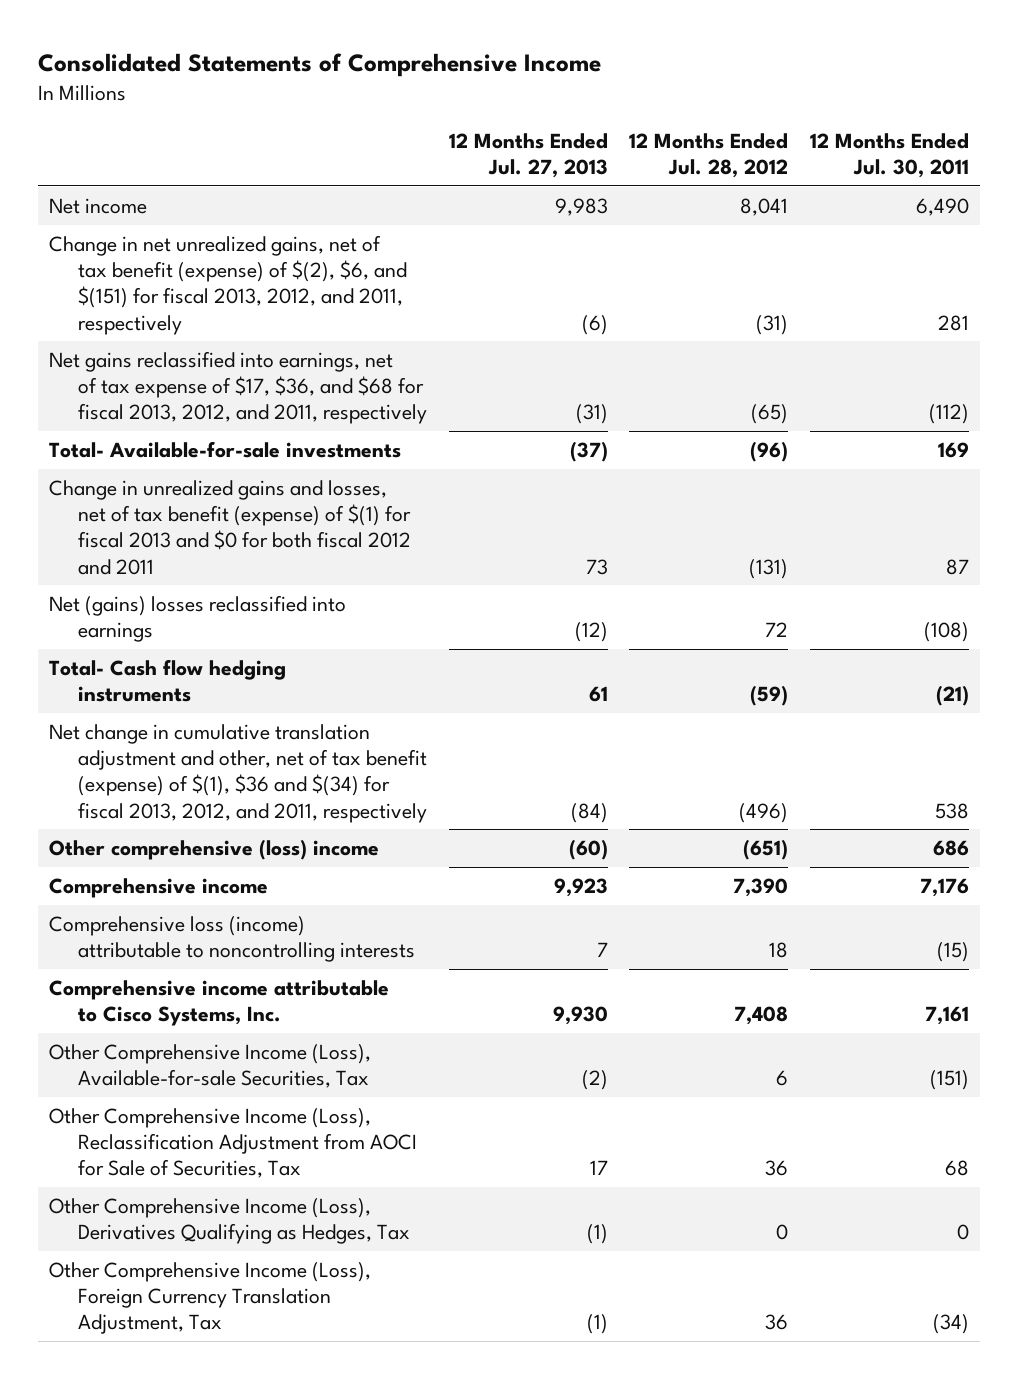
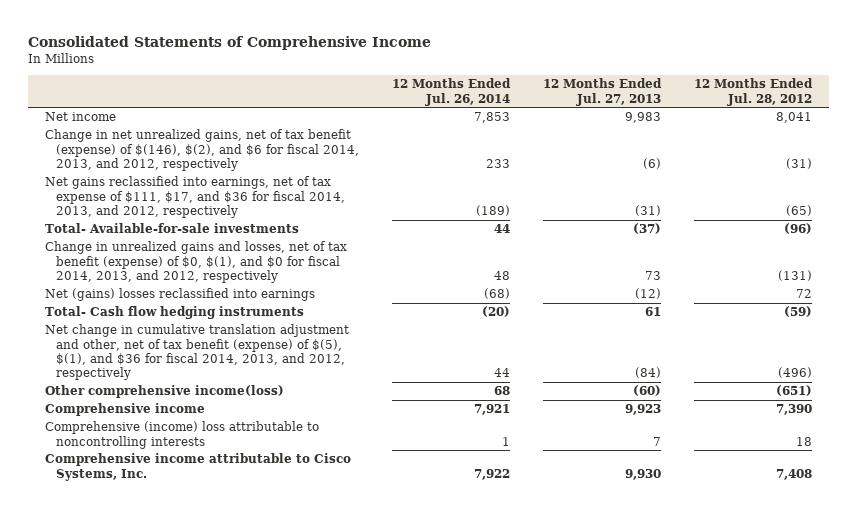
[810,133,970,179] 12 Months Ended Jul. 30, 2011 -> none
none -> [392,78,512,106] 12 Months Ended Jul. 26, 2014
[48,234,407,335] Change in net unrealized gains, net of tax benefit (expense) of $(2), $6, and $(151) for fiscal 2013, 2012, and 2011, respectively -> [45,129,359,171] Change in net unrealized gains, net of tax benefit (expense) of $(146), $(2), and $6 for fiscal 2014, 2013, and 2012, respectively
[48,350,427,425] Net gains reclassified into earnings, net of tax expense of $17, $36, and $68 for fiscal 2013, 2012, and 2011, respectively -> [45,176,345,218] Net gains reclassified into earnings, net of tax expense of $111, $17, and $36 for fiscal 2014, 2013, and 2012, respectively
[48,479,411,575] Change in unrealized gains and losses, net of tax benefit (expense) of $(1) for fiscal 2013 and $0 for both fiscal 2012 and 2011 -> [45,241,348,283] Change in unrealized gains and losses, net of tax benefit (expense) of $0, $(1), and $0 for fiscal 2014, 2013, and 2012, respectively
[48,723,427,823] Net change in cumulative translation adjustment and other, net of tax benefit (expense) of $(1), $36 and $(34) for fiscal 2013, 2012, and 2011, respectively -> [45,324,350,381] Net change in cumulative translation adjustment and other, net of tax benefit (expense) of $(5), $(1), and $36 for fiscal 2014, 2013, and 2012, respectively
[48,838,379,860] Other comprehensive (loss) income -> [45,385,285,399] Other comprehensive income(loss)
[48,915,415,963] Comprehensive loss (income) attributable to noncontrolling interests -> [45,421,320,449] Comprehensive (income) loss attributable to noncontrolling interests
[48,1043,371,1089] Other Comprehensive Income (Loss), Available-for-sale Securities, Tax -> none
[48,1107,417,1179] Other Comprehensive Income (Loss), Reclassification Adjustment from AOCI for Sale of Securities, Tax -> none
[48,1197,410,1245] Other Comprehensive Income (Loss), Derivatives Qualifying as Hedges, Tax -> none
[48,1261,371,1335] Other Comprehensive Income (Loss), Foreign Currency Translation Adjustment, Tax -> none

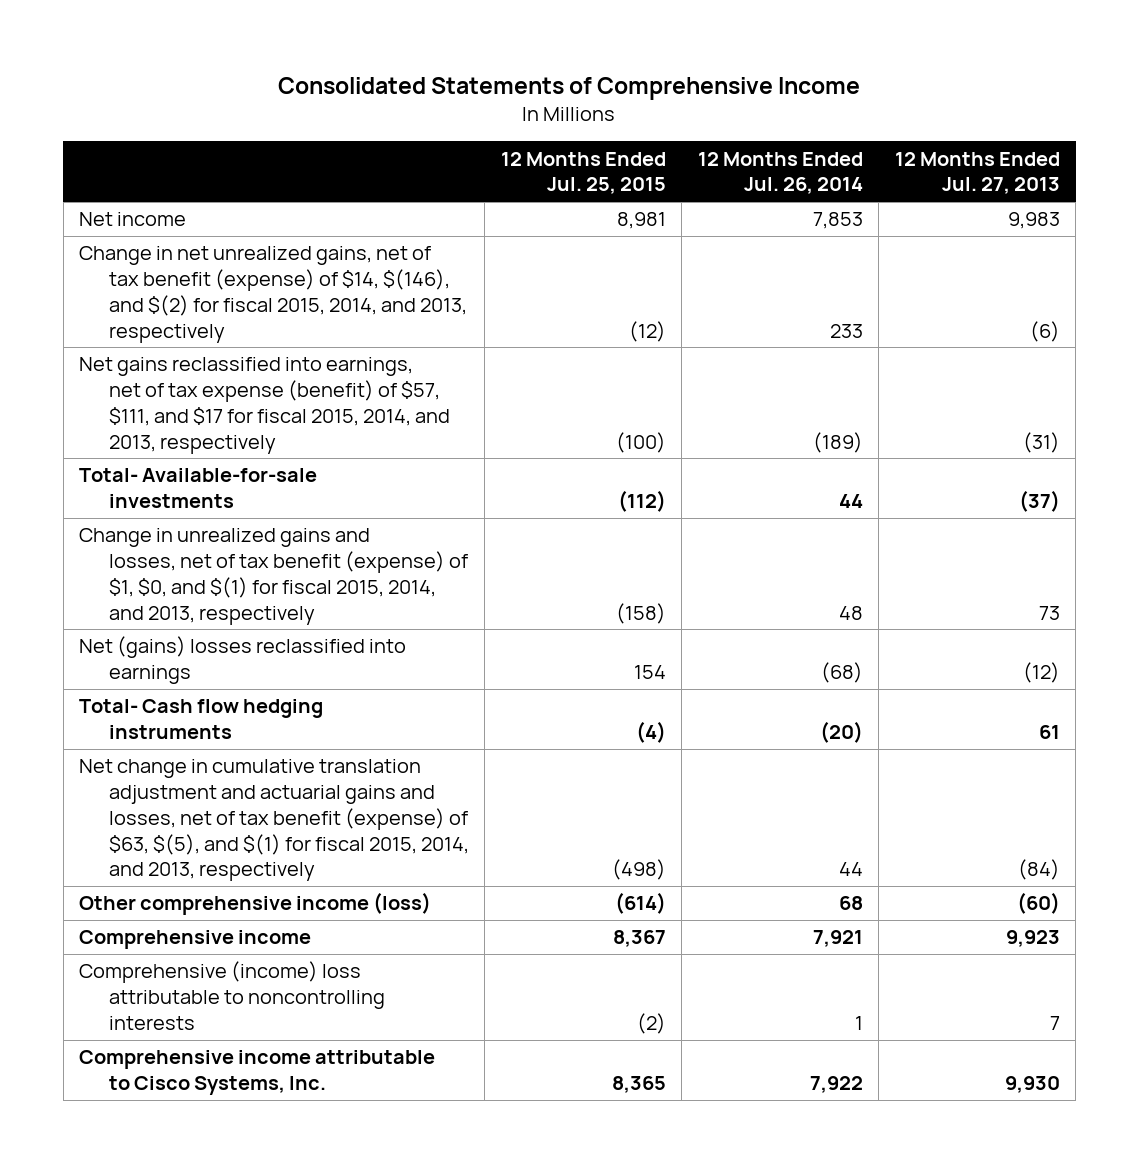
[694,78,814,106] 12 Months Ended Jul. 28, 2012 -> none
none -> [500,151,666,195] 12 Months Ended Jul. 25, 2015
[45,129,359,171] Change in net unrealized gains, net of tax benefit (expense) of $(146), $(2), and $6 for fiscal 2014, 2013, and 2012, respectively -> [78,246,467,343] Change in net unrealized gains, net of tax benefit (expense) of $14, $(146), and $(2) for fiscal 2015, 2014, and 2013, respectively
[45,176,345,218] Net gains reclassified into earnings, net of tax expense of $111, $17, and $36 for fiscal 2014, 2013, and 2012, respectively -> [78,357,450,454] Net gains reclassified into earnings, net of tax expense (benefit) of $57, $111, and $17 for fiscal 2015, 2014, and 2013, respectively
[45,241,348,283] Change in unrealized gains and losses, net of tax benefit (expense) of $0, $(1), and $0 for fiscal 2014, 2013, and 2012, respectively -> [78,528,468,625] Change in unrealized gains and losses, net of tax benefit (expense) of $1, $0, and $(1) for fiscal 2015, 2014, and 2013, respectively
[45,324,350,381] Net change in cumulative translation adjustment and other, net of tax benefit (expense) of $(5), $(1), and $36 for fiscal 2014, 2013, and 2012, respectively -> [78,759,469,882] Net change in cumulative translation adjustment and actuarial gains and losses, net of tax benefit (expense) of $63, $(5), and $(1) for fiscal 2015, 2014, and 2013, respectively
[45,385,285,399] Other comprehensive income(loss) -> [78,892,431,916] Other comprehensive income (loss)

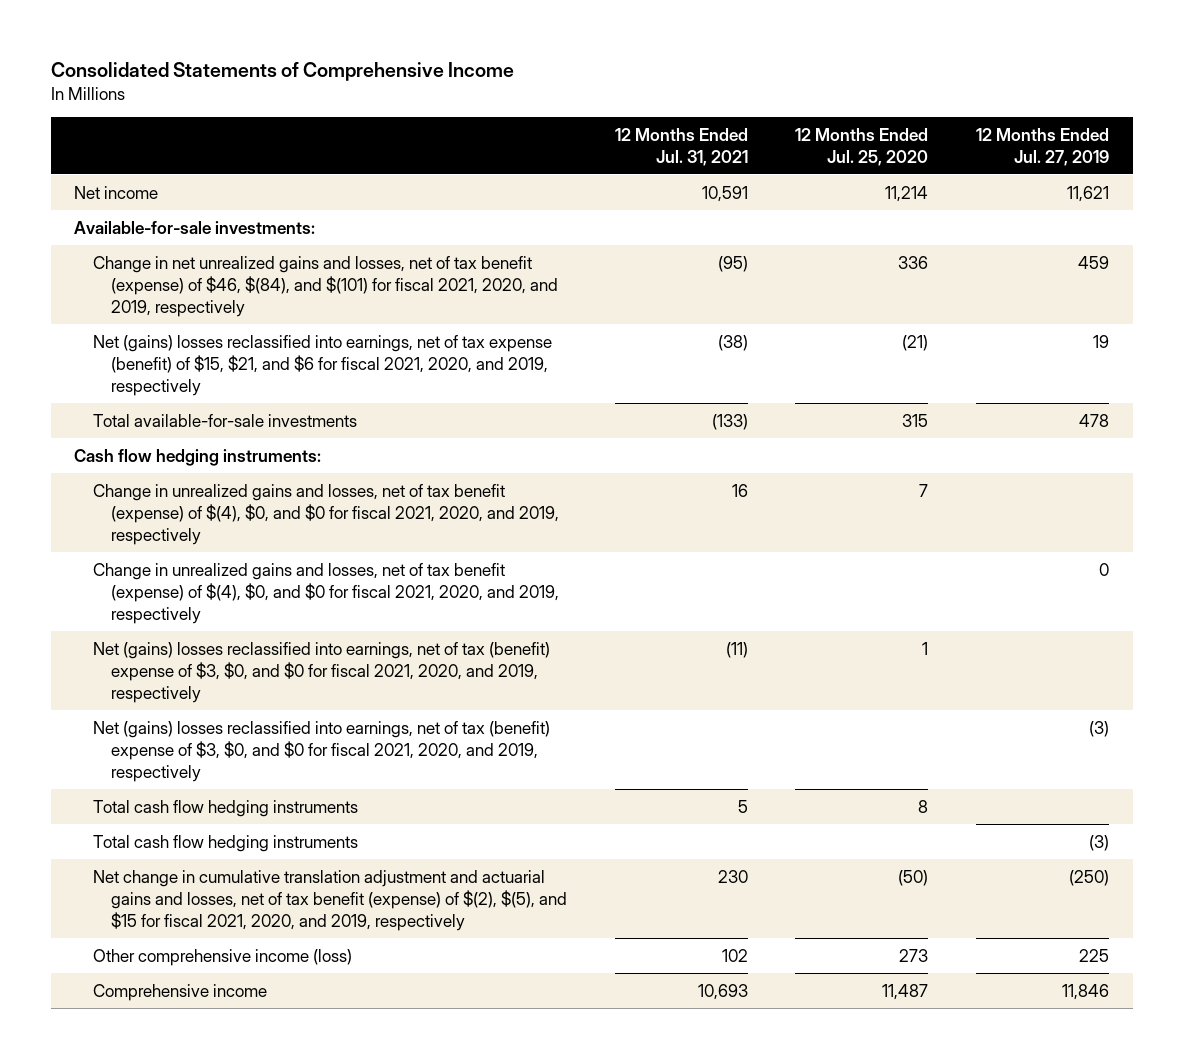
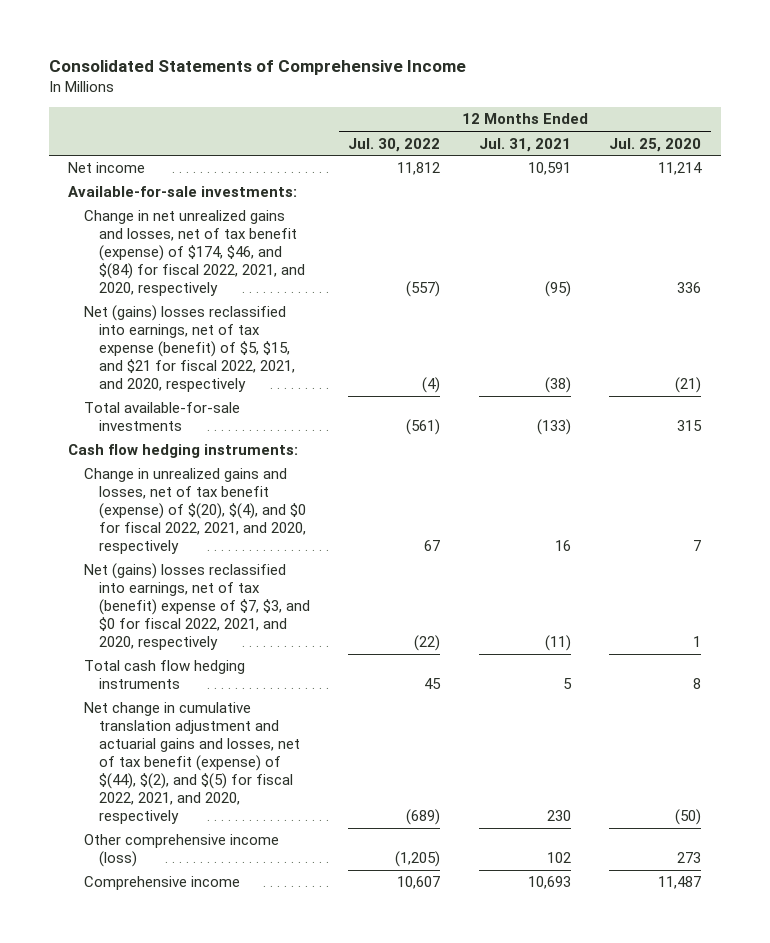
[975,127,1109,166] 12 Months Ended Jul. 27, 2019 -> none
none -> [348,137,441,152] Jul. 30, 2022
[92,255,559,317] Change in net unrealized gains and losses, net of tax benefit (expense) of $46, $(84), and $(101) for fiscal 2021, 2020, and 2019, respectively -> [83,210,305,296] Change in net unrealized gains and losses, net of tax benefit (expense) of $174, $46, and $(84) for fiscal 2022, 2021, and 2020, respectively
[92,334,552,396] Net (gains) losses reclassified into earnings, net of tax expense (benefit) of $15, $21, and $6 for fiscal 2021, 2020, and 2019, respectively -> [83,305,295,392] Net (gains) losses reclassified into earnings, net of tax expense (benefit) of $5, $15, and $21 for fiscal 2022, 2021, and 2020, respectively
[92,562,560,624] Change in unrealized gains and losses, net of tax benefit (expense) of $(4), $0, and $0 for fiscal 2021, 2020, and 2019, respectively -> none
[92,720,550,782] Net (gains) losses reclassified into earnings, net of tax (benefit) expense of $3, $0, and $0 for fiscal 2021, 2020, and 2019, respectively -> none
[92,483,560,545] Change in unrealized gains and losses, net of tax benefit (expense) of $(4), $0, and $0 for fiscal 2021, 2020, and 2019, respectively -> [83,468,306,554] Change in unrealized gains and losses, net of tax benefit (expense) of $(20), $(4), and $0 for fiscal 2022, 2021, and 2020, respectively
[92,641,550,703] Net (gains) losses reclassified into earnings, net of tax (benefit) expense of $3, $0, and $0 for fiscal 2021, 2020, and 2019, respectively -> [83,563,310,650] Net (gains) losses reclassified into earnings, net of tax (benefit) expense of $7, $3, and $0 for fiscal 2022, 2021, and 2020, respectively
[92,834,358,852] Total cash flow hedging instruments -> none
[92,869,568,931] Net change in cumulative translation adjustment and actuarial gains and losses, net of tax benefit (expense) of $(2), $(5), and $15 for fiscal 2021, 2020, and 2019, respectively -> [83,702,300,824] Net change in cumulative translation adjustment and actuarial gains and losses, net of tax benefit (expense) of $(44), $(2), and $(5) for fiscal 2022, 2021, and 2020, respectively

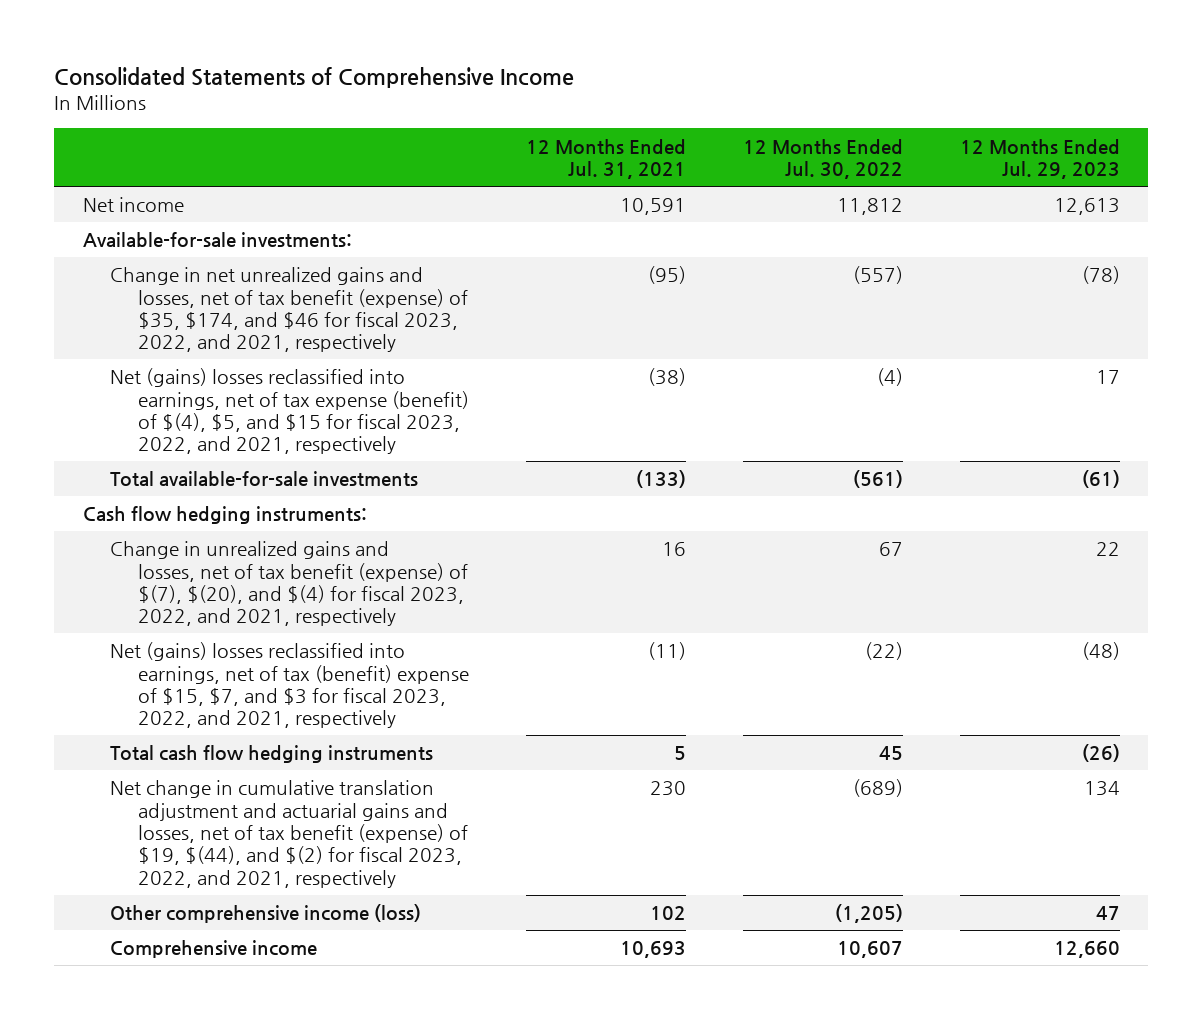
[609,137,702,152] Jul. 25, 2020 -> none
none -> [959,138,1120,180] 12 Months Ended Jul. 29, 2023
[83,210,305,296] Change in net unrealized gains and losses, net of tax benefit (expense) of $174, $46, and $(84) for fiscal 2022, 2021, and 2020, respectively -> [110,267,469,353] Change in net unrealized gains and losses, net of tax benefit (expense) of $35, $174, and $46 for fiscal 2023, 2022, and 2021, respectively
[83,305,295,392] Net (gains) losses reclassified into earnings, net of tax expense (benefit) of $5, $15, and $21 for fiscal 2022, 2021, and 2020, respectively -> [110,368,470,455] Net (gains) losses reclassified into earnings, net of tax expense (benefit) of $(4), $5, and $15 for fiscal 2023, 2022, and 2021, respectively
[83,468,306,554] Change in unrealized gains and losses, net of tax benefit (expense) of $(20), $(4), and $0 for fiscal 2022, 2021, and 2020, respectively -> [110,541,469,627] Change in unrealized gains and losses, net of tax benefit (expense) of $(7), $(20), and $(4) for fiscal 2023, 2022, and 2021, respectively
[83,563,310,650] Net (gains) losses reclassified into earnings, net of tax (benefit) expense of $7, $3, and $0 for fiscal 2022, 2021, and 2020, respectively -> [110,642,470,729] Net (gains) losses reclassified into earnings, net of tax (benefit) expense of $15, $7, and $3 for fiscal 2023, 2022, and 2021, respectively
[83,702,300,824] Net change in cumulative translation adjustment and actuarial gains and losses, net of tax benefit (expense) of $(44), $(2), and $(5) for fiscal 2022, 2021, and 2020, respectively -> [110,780,469,888] Net change in cumulative translation adjustment and actuarial gains and losses, net of tax benefit (expense) of $19, $(44), and $(2) for fiscal 2023, 2022, and 2021, respectively

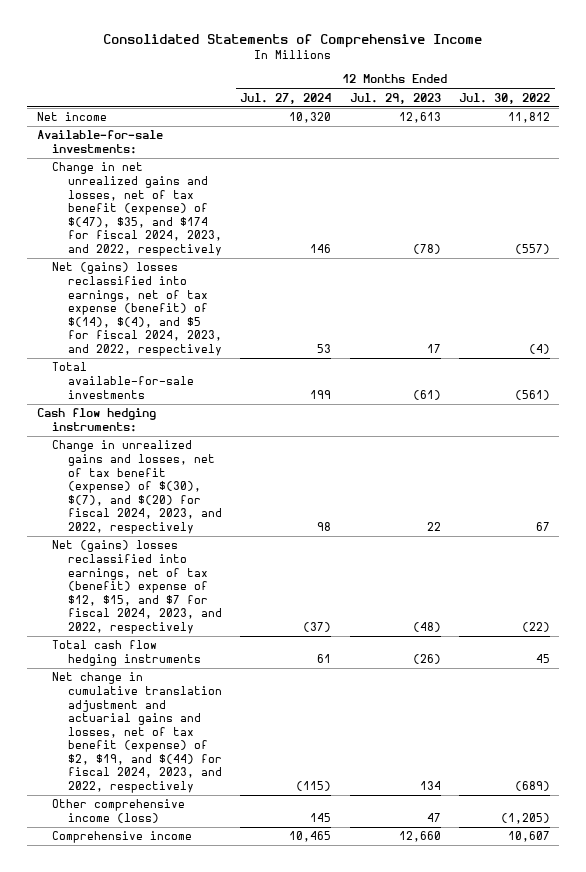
[526,138,687,180] 12 Months Ended Jul. 31, 2021 -> none
none -> [240,92,332,104] Jul. 27, 2024
[110,267,469,353] Change in net unrealized gains and losses, net of tax benefit (expense) of $35, $174, and $46 for fiscal 2023, 2022, and 2021, respectively -> [52,162,222,256] Change in net unrealized gains and losses, net of tax benefit (expense) of $(47), $35, and $174 for fiscal 2024, 2023, and 2022, respectively
[110,368,470,455] Net (gains) losses reclassified into earnings, net of tax expense (benefit) of $(4), $5, and $15 for fiscal 2023, 2022, and 2021, respectively -> [52,262,222,356] Net (gains) losses reclassified into earnings, net of tax expense (benefit) of $(14), $(4), and $5 for fiscal 2024, 2023, and 2022, respectively
[110,541,469,627] Change in unrealized gains and losses, net of tax benefit (expense) of $(7), $(20), and $(4) for fiscal 2023, 2022, and 2021, respectively -> [52,440,222,534] Change in unrealized gains and losses, net of tax benefit (expense) of $(30), $(7), and $(20) for fiscal 2024, 2023, and 2022, respectively
[110,642,470,729] Net (gains) losses reclassified into earnings, net of tax (benefit) expense of $15, $7, and $3 for fiscal 2023, 2022, and 2021, respectively -> [52,540,222,634] Net (gains) losses reclassified into earnings, net of tax (benefit) expense of $12, $15, and $7 for fiscal 2024, 2023, and 2022, respectively
[110,780,469,888] Net change in cumulative translation adjustment and actuarial gains and losses, net of tax benefit (expense) of $19, $(44), and $(2) for fiscal 2023, 2022, and 2021, respectively -> [52,672,222,794] Net change in cumulative translation adjustment and actuarial gains and losses, net of tax benefit (expense) of $2, $19, and $(44) for fiscal 2024, 2023, and 2022, respectively

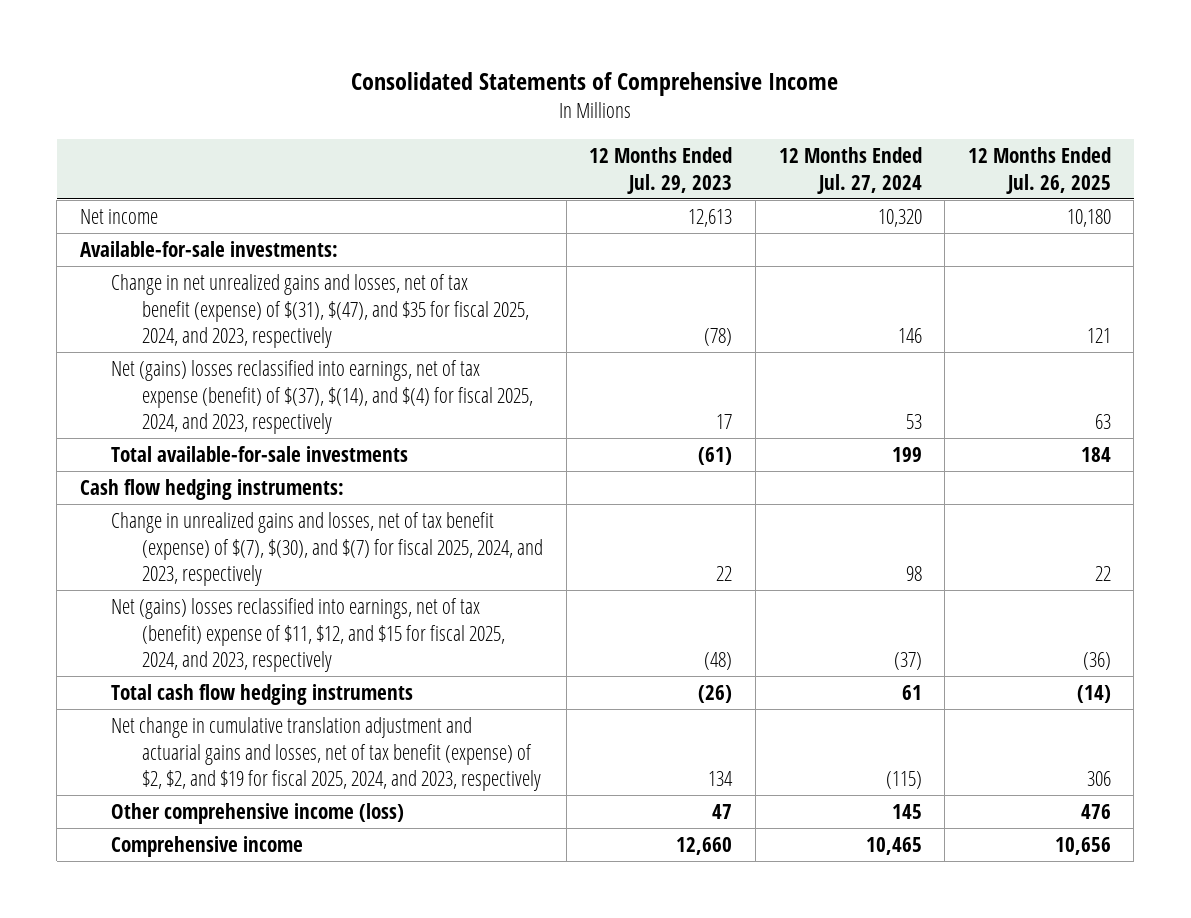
[458,92,550,104] Jul. 30, 2022 -> none
none -> [967,147,1111,194] 12 Months Ended Jul. 26, 2025
[52,162,222,256] Change in net unrealized gains and losses, net of tax benefit (expense) of $(47), $35, and $174 for fiscal 2024, 2023, and 2022, respectively -> [111,274,530,349] Change in net unrealized gains and losses, net of tax benefit (expense) of $(31), $(47), and $35 for fiscal 2025, 2024, and 2023, respectively
[52,262,222,356] Net (gains) losses reclassified into earnings, net of tax expense (benefit) of $(14), $(4), and $5 for fiscal 2024, 2023, and 2022, respectively -> [111,360,534,435] Net (gains) losses reclassified into earnings, net of tax expense (benefit) of $(37), $(14), and $(4) for fiscal 2025, 2024, and 2023, respectively
[52,440,222,534] Change in unrealized gains and losses, net of tax benefit (expense) of $(30), $(7), and $(20) for fiscal 2024, 2023, and 2022, respectively -> [111,512,544,587] Change in unrealized gains and losses, net of tax benefit (expense) of $(7), $(30), and $(7) for fiscal 2025, 2024, and 2023, respectively
[52,540,222,634] Net (gains) losses reclassified into earnings, net of tax (benefit) expense of $12, $15, and $7 for fiscal 2024, 2023, and 2022, respectively -> [111,598,506,673] Net (gains) losses reclassified into earnings, net of tax (benefit) expense of $11, $12, and $15 for fiscal 2025, 2024, and 2023, respectively
[52,672,222,794] Net change in cumulative translation adjustment and actuarial gains and losses, net of tax benefit (expense) of $2, $19, and $(44) for fiscal 2024, 2023, and 2022, respectively -> [111,717,542,792] Net change in cumulative translation adjustment and actuarial gains and losses, net of tax benefit (expense) of $2, $2, and $19 for fiscal 2025, 2024, and 2023, respectively

